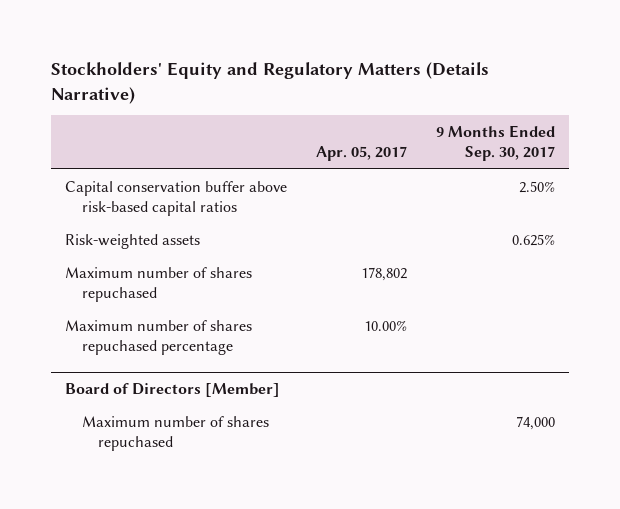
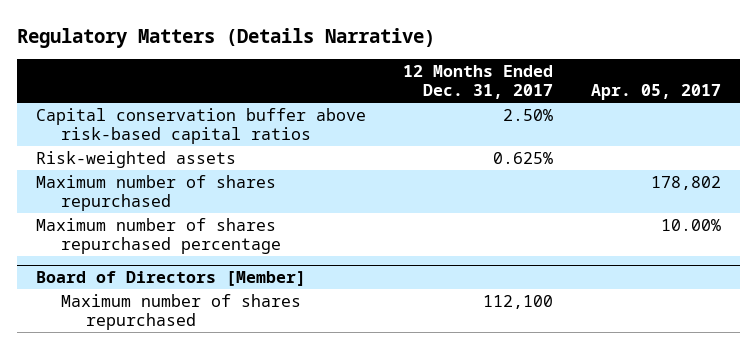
[50,62,489,104] Stockholders' Equity and Regulatory Matters (Details Narrative) -> [16,27,435,48] Regulatory Matters (Details Narrative)
[435,125,555,162] 9 Months Ended Sep. 30, 2017 -> none
none -> [403,65,554,100] 12 Months Ended Dec. 31, 2017
[64,266,252,302] Maximum number of shares repuchased -> [35,174,276,212] Maximum number of shares repurchased
[64,319,252,355] Maximum number of shares repuchased percentage -> [35,217,281,255] Maximum number of shares repurchased percentage
[81,415,269,451] Maximum number of shares repuchased -> [60,293,301,331] Maximum number of shares repurchased

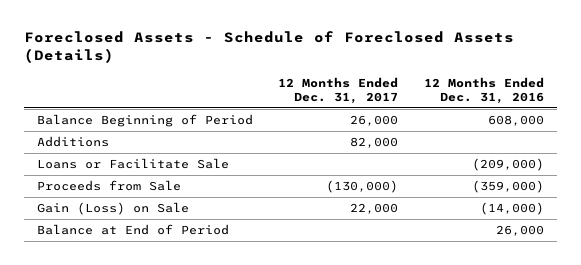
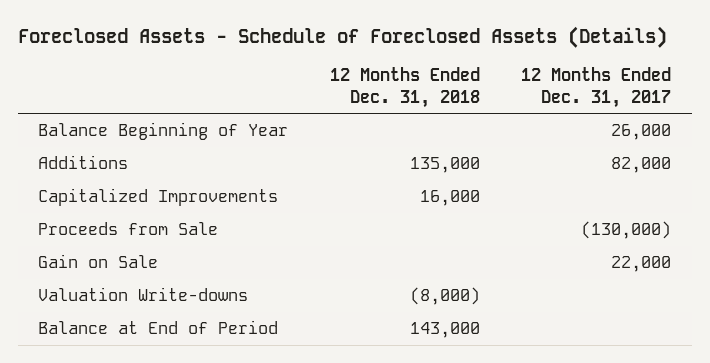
[424,77,545,104] 12 Months Ended Dec. 31, 2016 -> none
none -> [329,67,480,108] 12 Months Ended Dec. 31, 2018
[36,114,253,128] Balance Beginning of Period -> [38,122,289,141] Balance Beginning of Year
[36,158,229,170] Loans or Facilitate Sale -> none
none -> [38,188,279,207] Capitalized Improvements
[36,202,189,216] Gain (Loss) on Sale -> [38,254,159,269] Gain on Sale
none -> [38,287,249,302] Valuation Write-downs

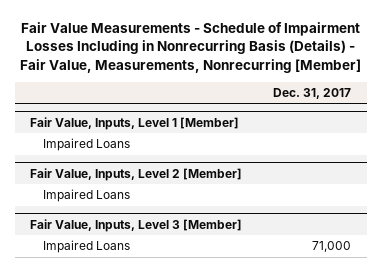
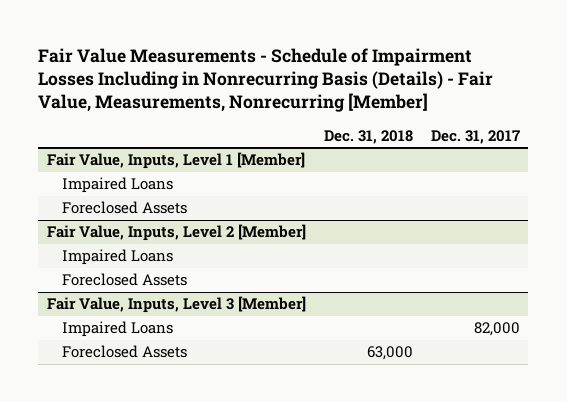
none -> [323,129,413,144] Dec. 31, 2018
none -> [62,201,188,215] Foreclosed Assets
none -> [62,273,188,287] Foreclosed Assets
[312,241,352,253] 71,000 -> [473,322,520,337] 82,000
none -> [62,345,188,359] Foreclosed Assets

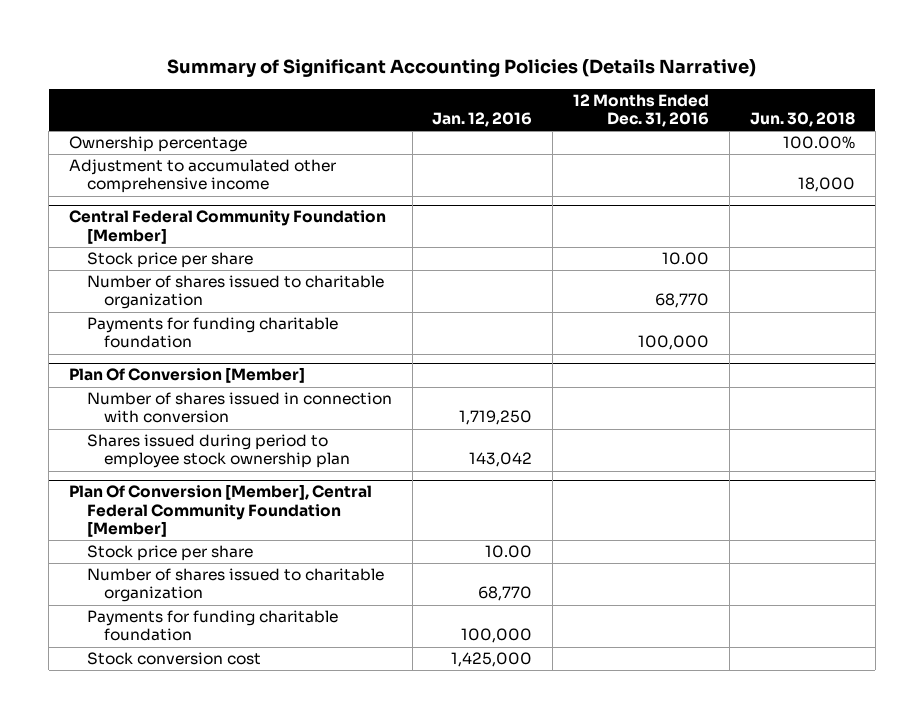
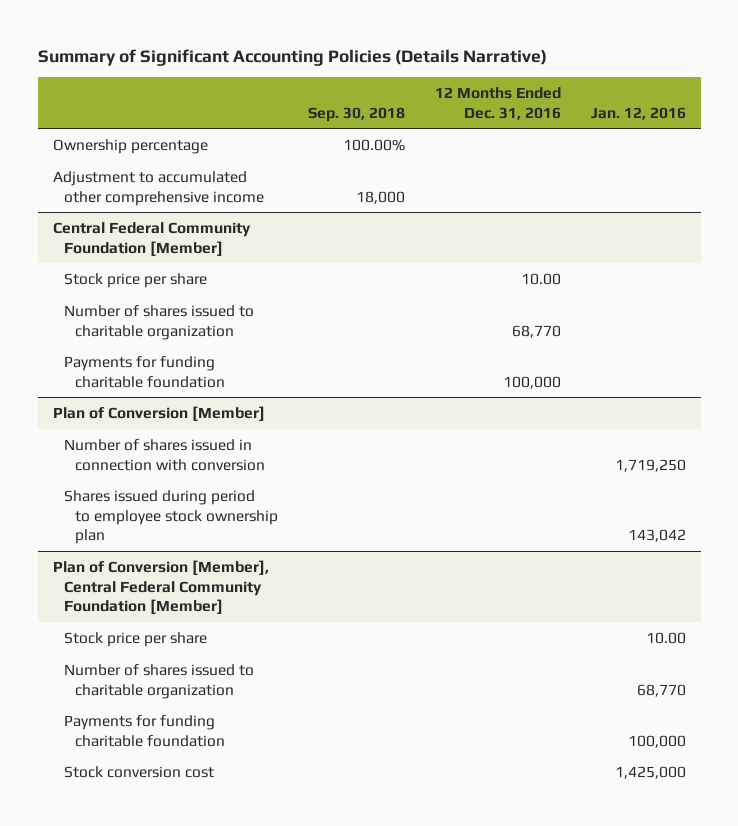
[749,112,855,128] Jun. 30, 2018 -> none
none -> [307,106,405,122] Sep. 30, 2018
[69,367,306,384] Plan Of Conversion [Member] -> [52,405,265,421] Plan of Conversion [Member]
[69,484,373,537] Plan Of Conversion [Member], Central Federal Community Foundation [Member] -> [52,559,269,615] Plan of Conversion [Member], Central Federal Community Foundation [Member]

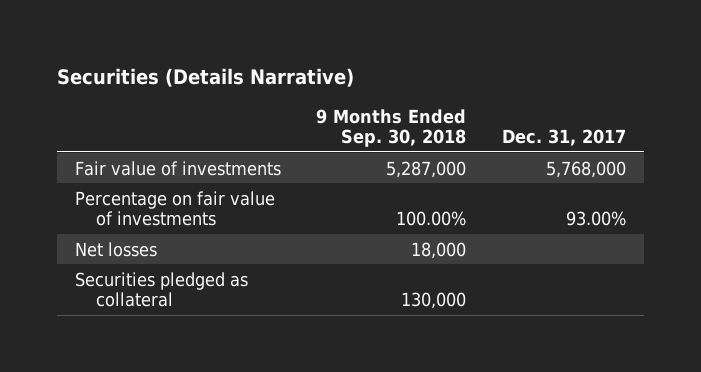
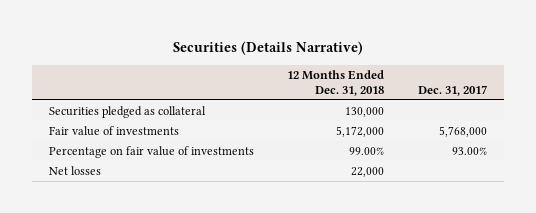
[316,108,467,148] 9 Months Ended Sep. 30, 2018 -> none
none -> [287,69,385,96] 12 Months Ended Dec. 31, 2018
[74,271,248,307] Securities pledged as collateral -> [48,106,206,119] Securities pledged as collateral

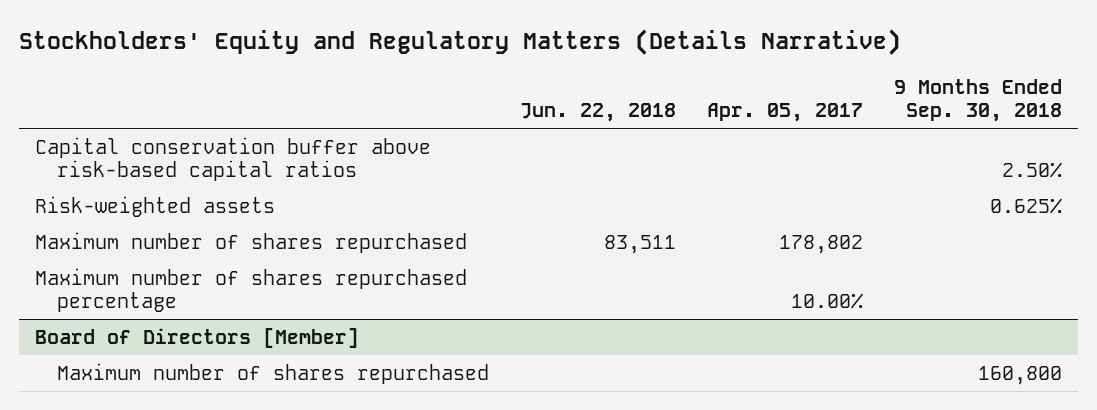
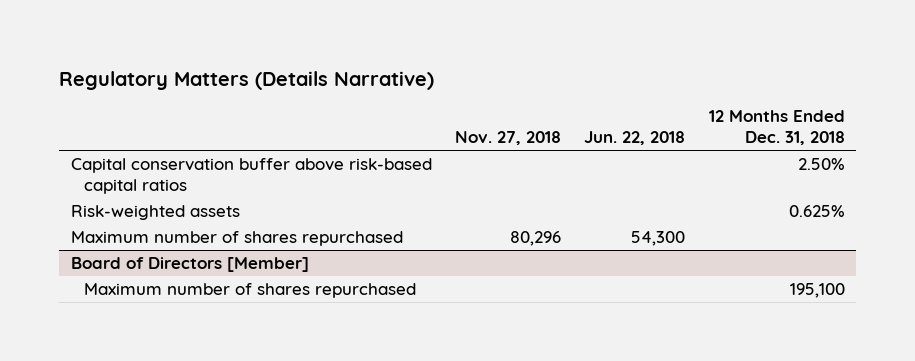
[19,29,902,56] Stockholders' Equity and Regulatory Matters (Details Narrative) -> [58,70,434,90] Regulatory Matters (Details Narrative)
[707,102,864,122] Apr. 05, 2017 -> none
[894,78,1063,122] 9 Months Ended Sep. 30, 2018 -> none
none -> [455,131,562,146] Nov. 27, 2018
none -> [708,109,845,146] 12 Months Ended Dec. 31, 2018
[34,268,467,312] Maximum number of shares repurchased percentage -> none
[603,235,676,255] 83,511 -> [631,231,686,247] 54,300

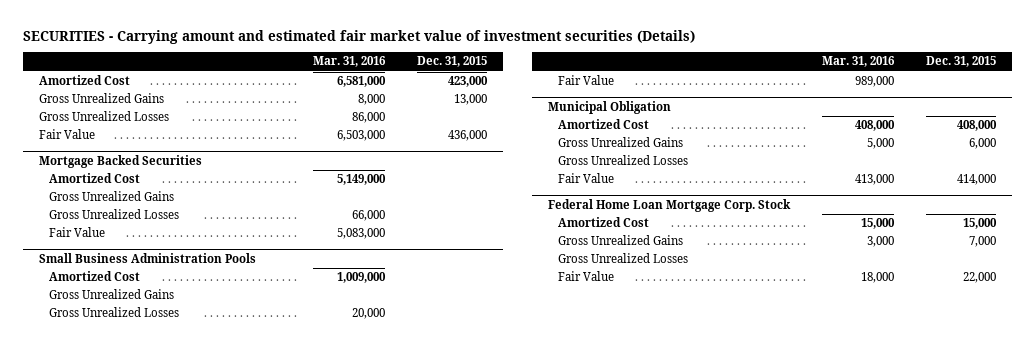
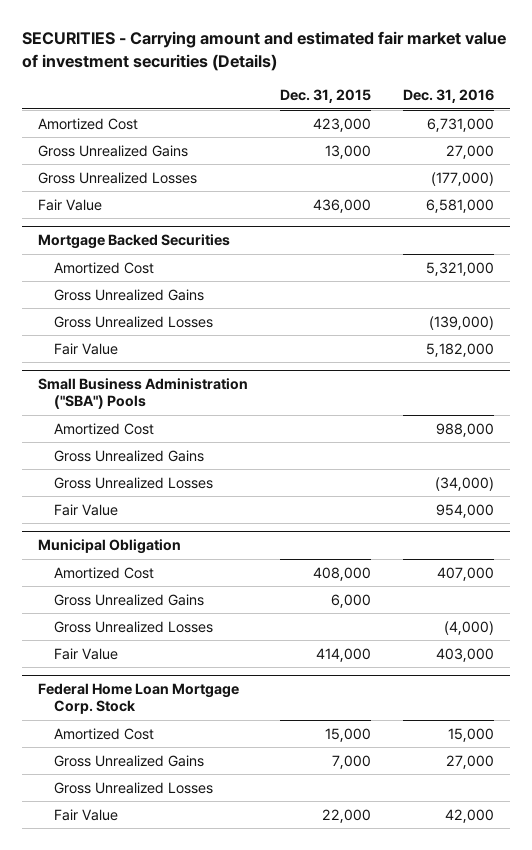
[312,56,386,68] Mar. 31, 2016 -> none
none -> [402,89,494,104] Dec. 31, 2016
[38,252,256,263] Small Business Administration Pools -> [37,378,248,410] Small Business Administration ("SBA") Pools

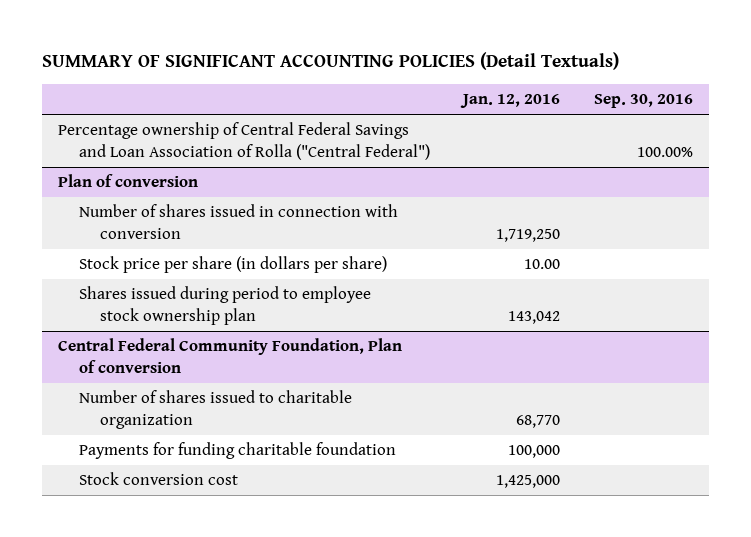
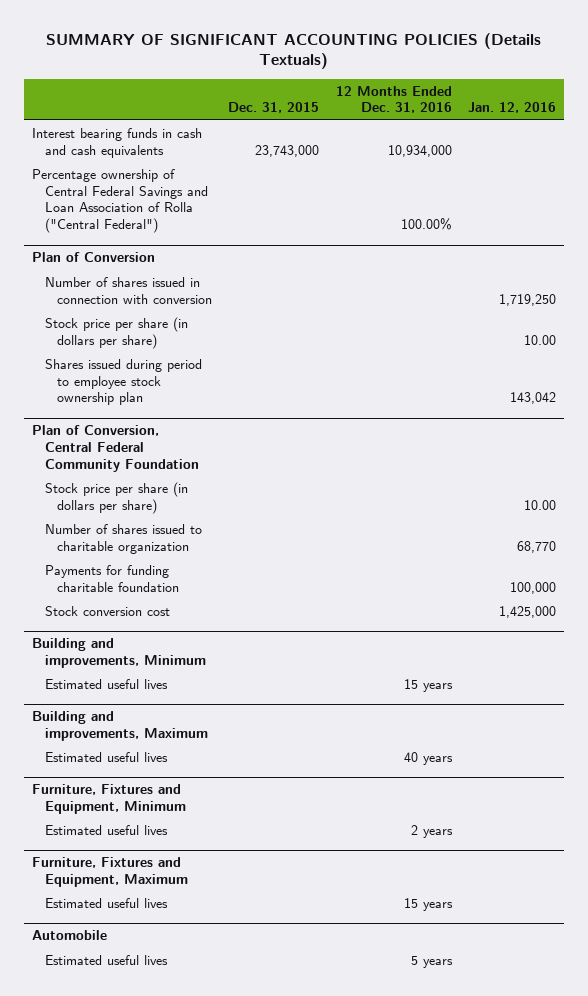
[41,52,619,71] SUMMARY OF SIGNIFICANT ACCOUNTING POLICIES (Detail Textuals) -> [46,32,542,70] SUMMARY OF SIGNIFICANT ACCOUNTING POLICIES (Details Textuals)
[593,94,693,109] Sep. 30, 2016 -> none
none -> [228,102,320,114] Dec. 31, 2015
none -> [335,85,452,114] 12 Months Ended Dec. 31, 2016
none -> [32,127,203,158] Interest bearing funds in cash and cash equivalents
[58,174,199,188] Plan of conversion -> [32,252,156,263] Plan of Conversion
[58,338,403,373] Central Federal Community Foundation, Plan of conversion -> [32,425,199,472] Plan of Conversion, Central Federal Community Foundation
none -> [44,481,188,514] Stock price per share (in dollars per share)
none -> [32,638,206,668] Building and improvements, Minimum
none -> [44,678,168,689] Estimated useful lives
none -> [32,711,208,741] Building and improvements, Maximum
none -> [44,751,168,762] Estimated useful lives
none -> [32,784,186,814] Furniture, Fixtures and Equipment, Minimum
none -> [44,824,168,835] Estimated useful lives
none -> [32,857,188,887] Furniture, Fixtures and Equipment, Maximum
none -> [44,897,168,908] Estimated useful lives
none -> [32,930,108,941] Automobile
none -> [44,954,168,965] Estimated useful lives

